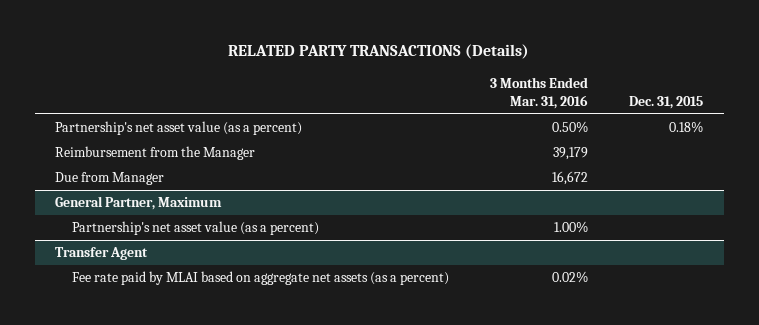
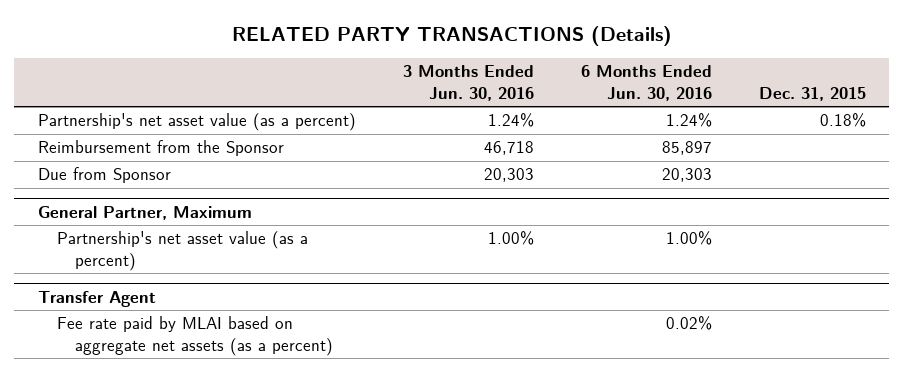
[490,76,589,110] 3 Months Ended Mar. 31, 2016 -> none
none -> [402,65,534,101] 3 Months Ended Jun. 30, 2016
none -> [580,65,712,101] 6 Months Ended Jun. 30, 2016
[55,146,256,161] Reimbursement from the Manager -> [37,140,284,157] Reimbursement from the Sponsor
[55,172,165,186] Due from Manager -> [37,167,171,184] Due from Sponsor

